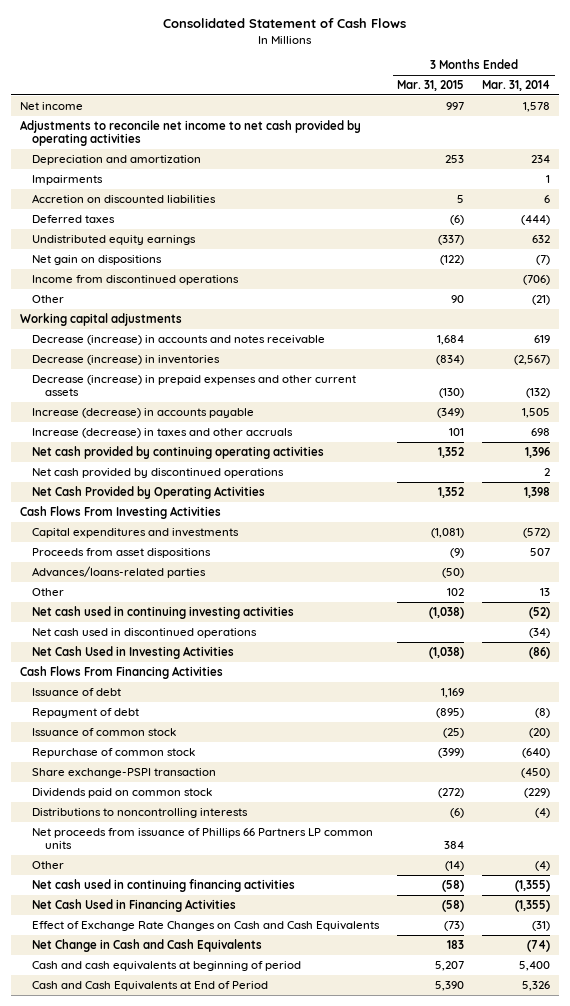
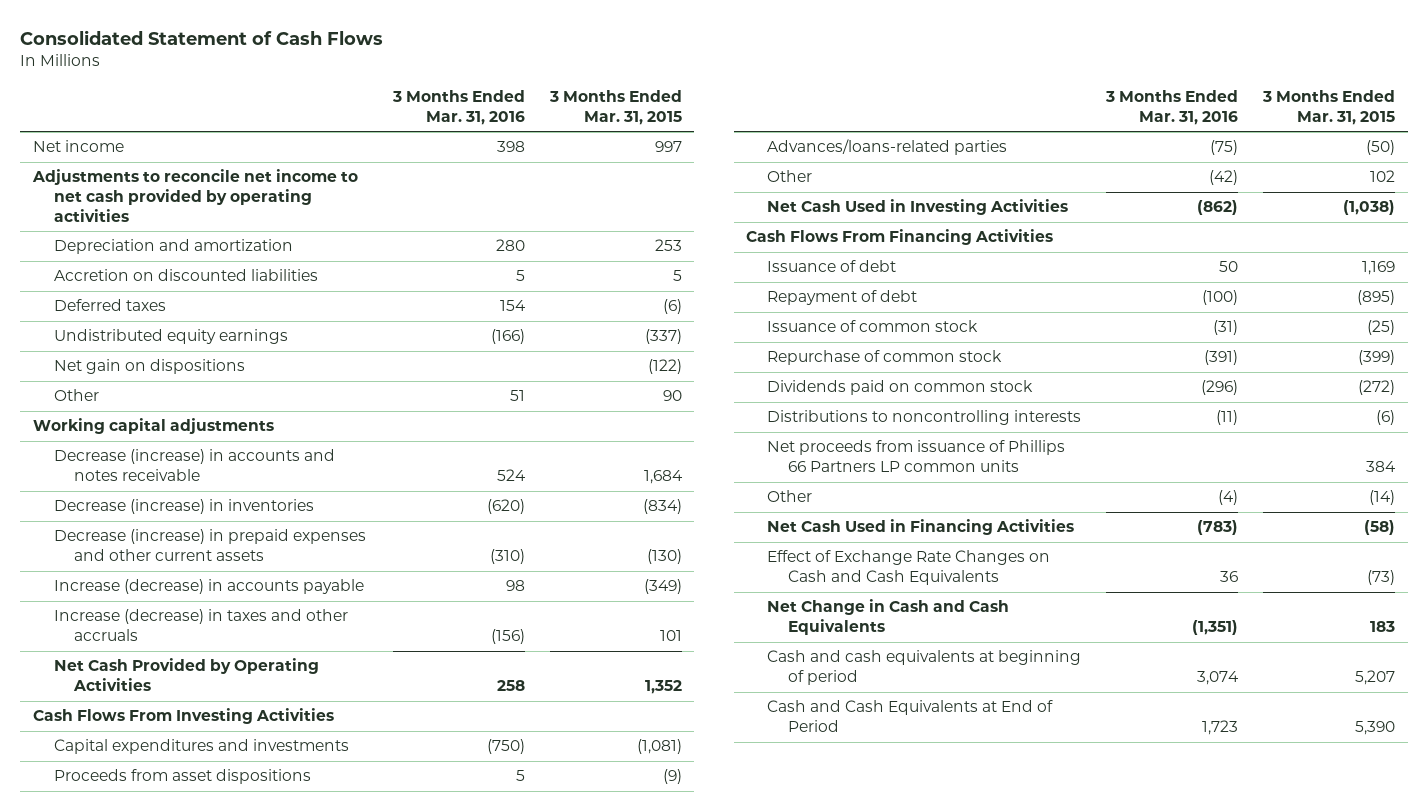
[482,80,551,92] Mar. 31, 2014 -> none
none -> [391,90,525,125] 3 Months Ended Mar. 31, 2016
[32,174,104,185] Impairments -> none
[32,274,240,285] Income from discontinued operations -> none
[32,445,325,459] Net cash provided by continuing operating activities -> none
[32,467,285,478] Net cash provided by discontinued operations -> none
[32,605,295,619] Net cash used in continuing investing activities -> none
[32,627,258,638] Net cash used in discontinued operations -> none
[32,767,217,778] Share exchange-PSPI transaction -> none
[32,878,296,892] Net cash used in continuing financing activities -> none

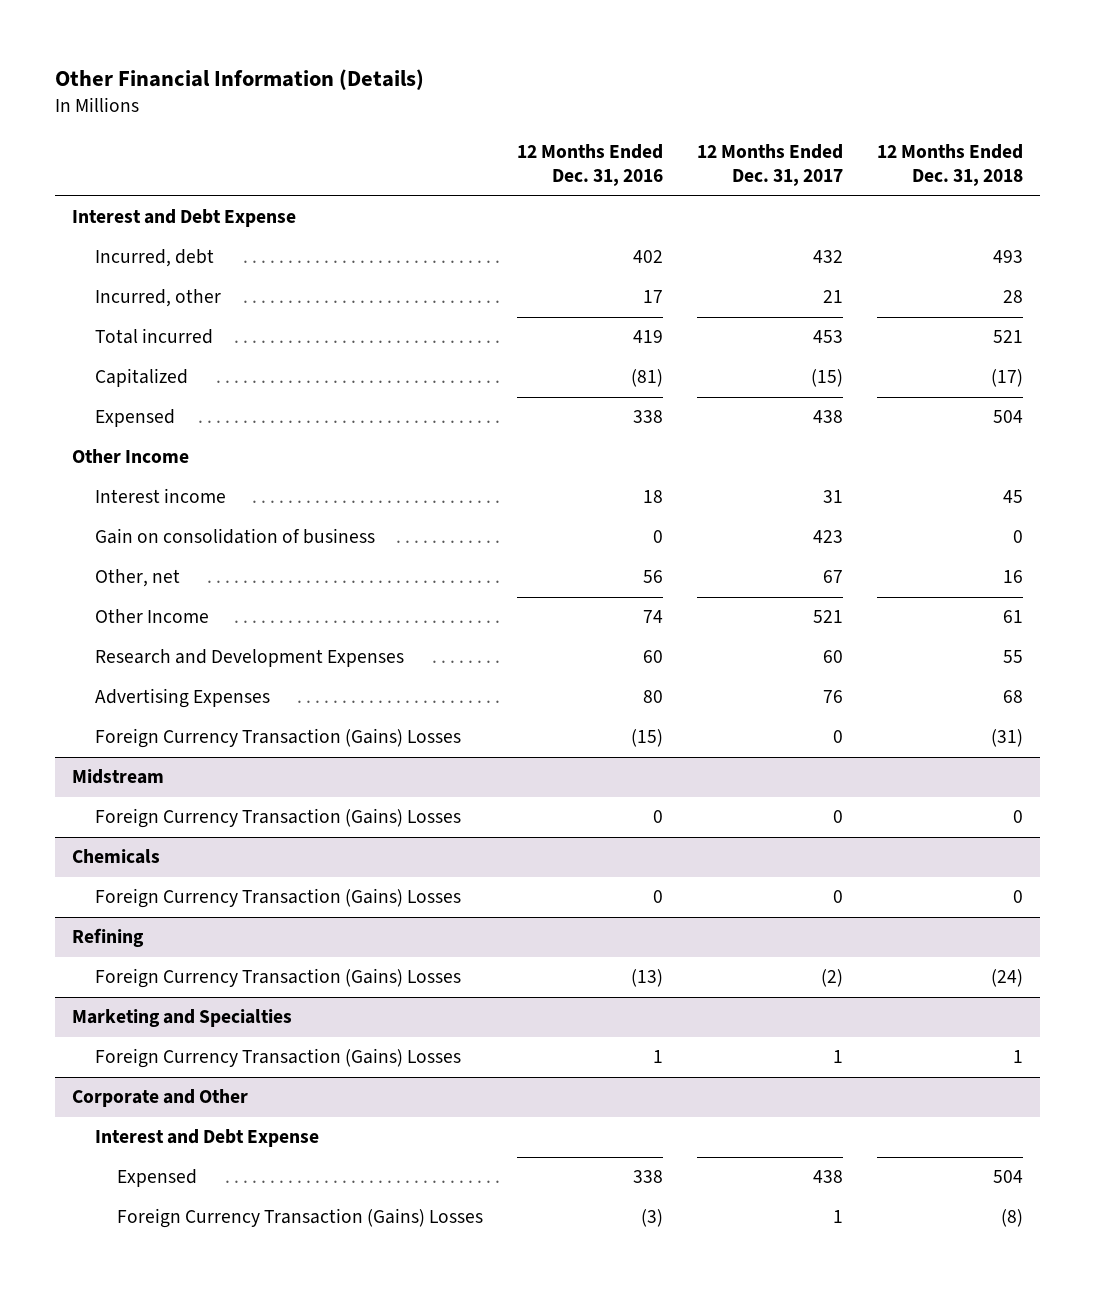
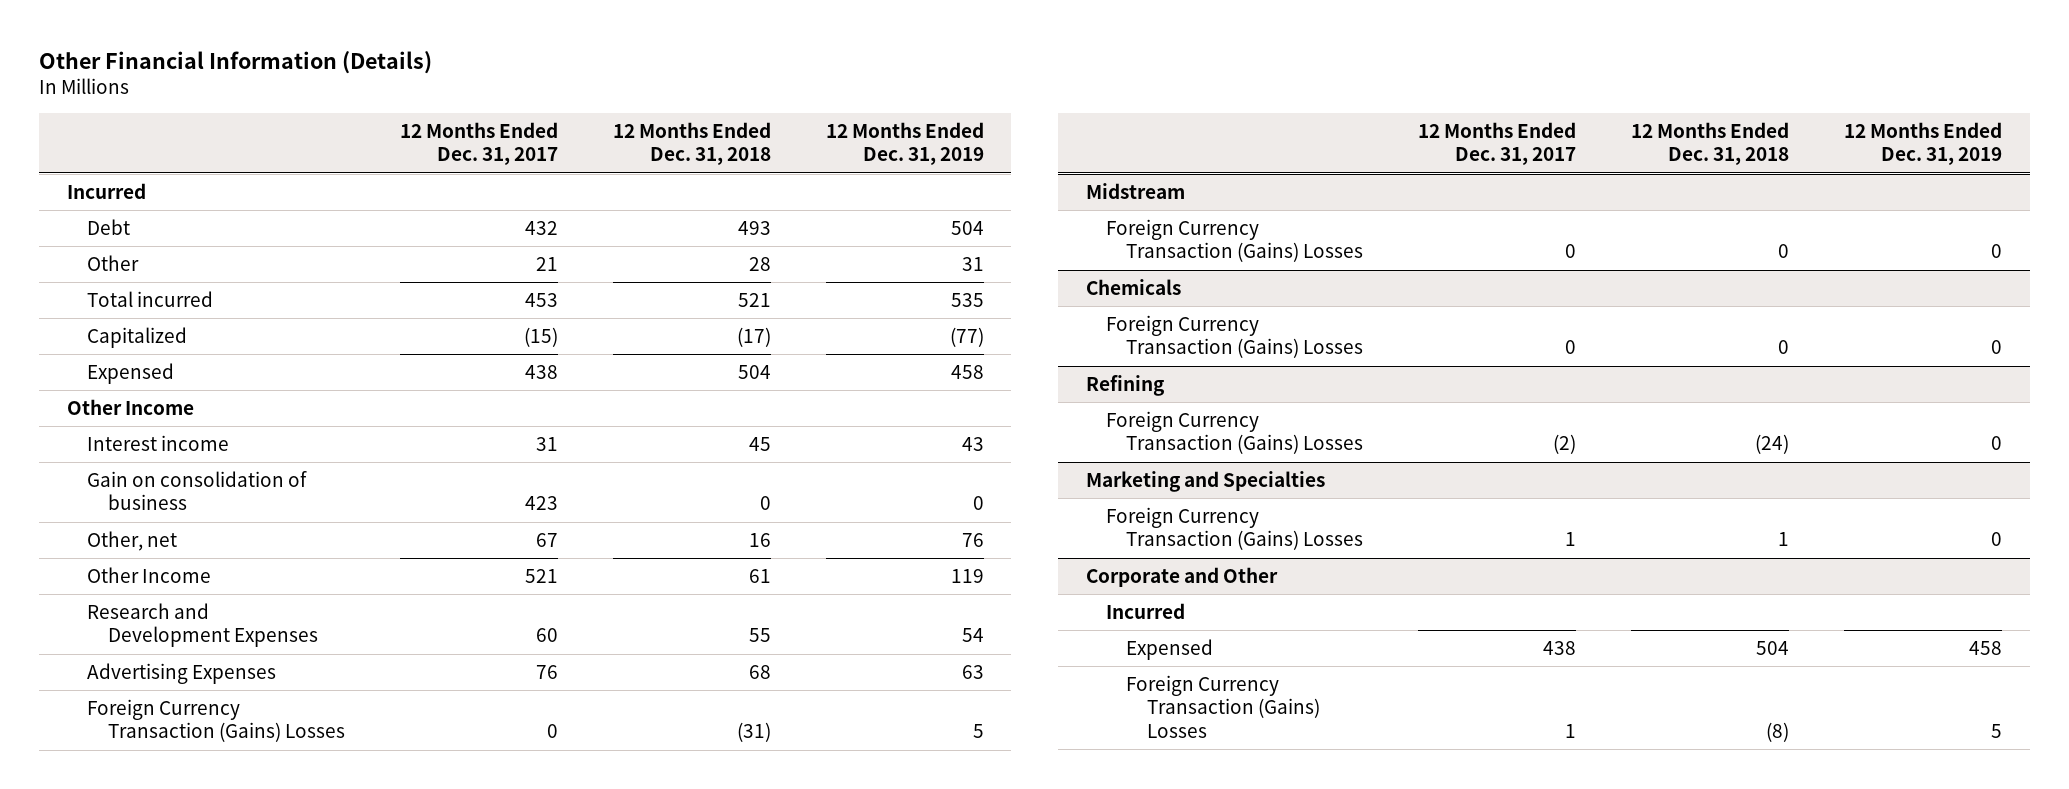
[517,144,664,187] 12 Months Ended Dec. 31, 2016 -> none
none -> [825,121,984,166] 12 Months Ended Dec. 31, 2019
[72,209,297,228] Interest and Debt Expense -> none
none -> [66,182,146,199] Incurred
[94,249,214,268] Incurred, debt -> [87,218,131,235] Debt
[94,289,221,308] Incurred, other -> [87,254,140,271] Other
[94,1129,319,1148] Interest and Debt Expense -> none
none -> [1106,602,1186,619] Incurred

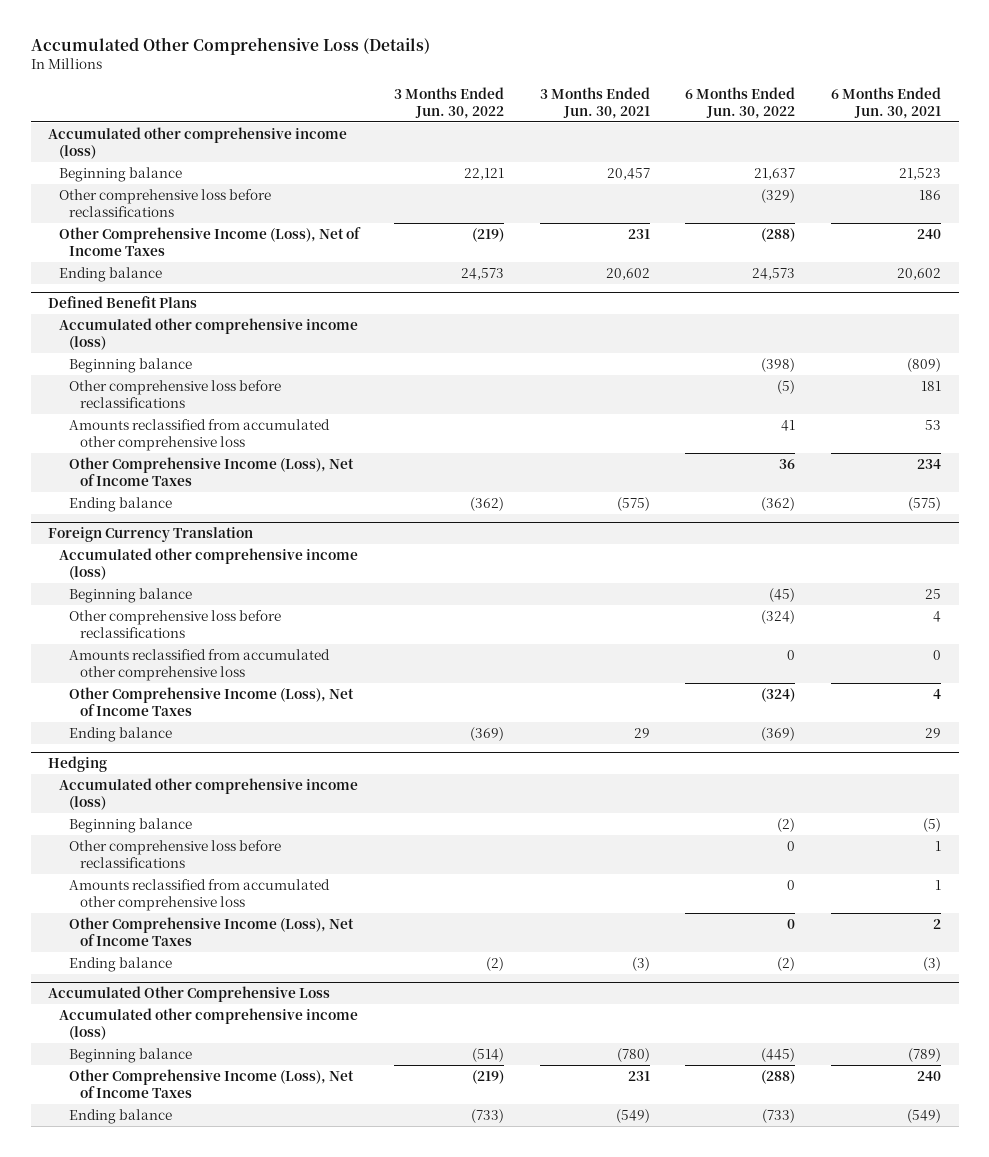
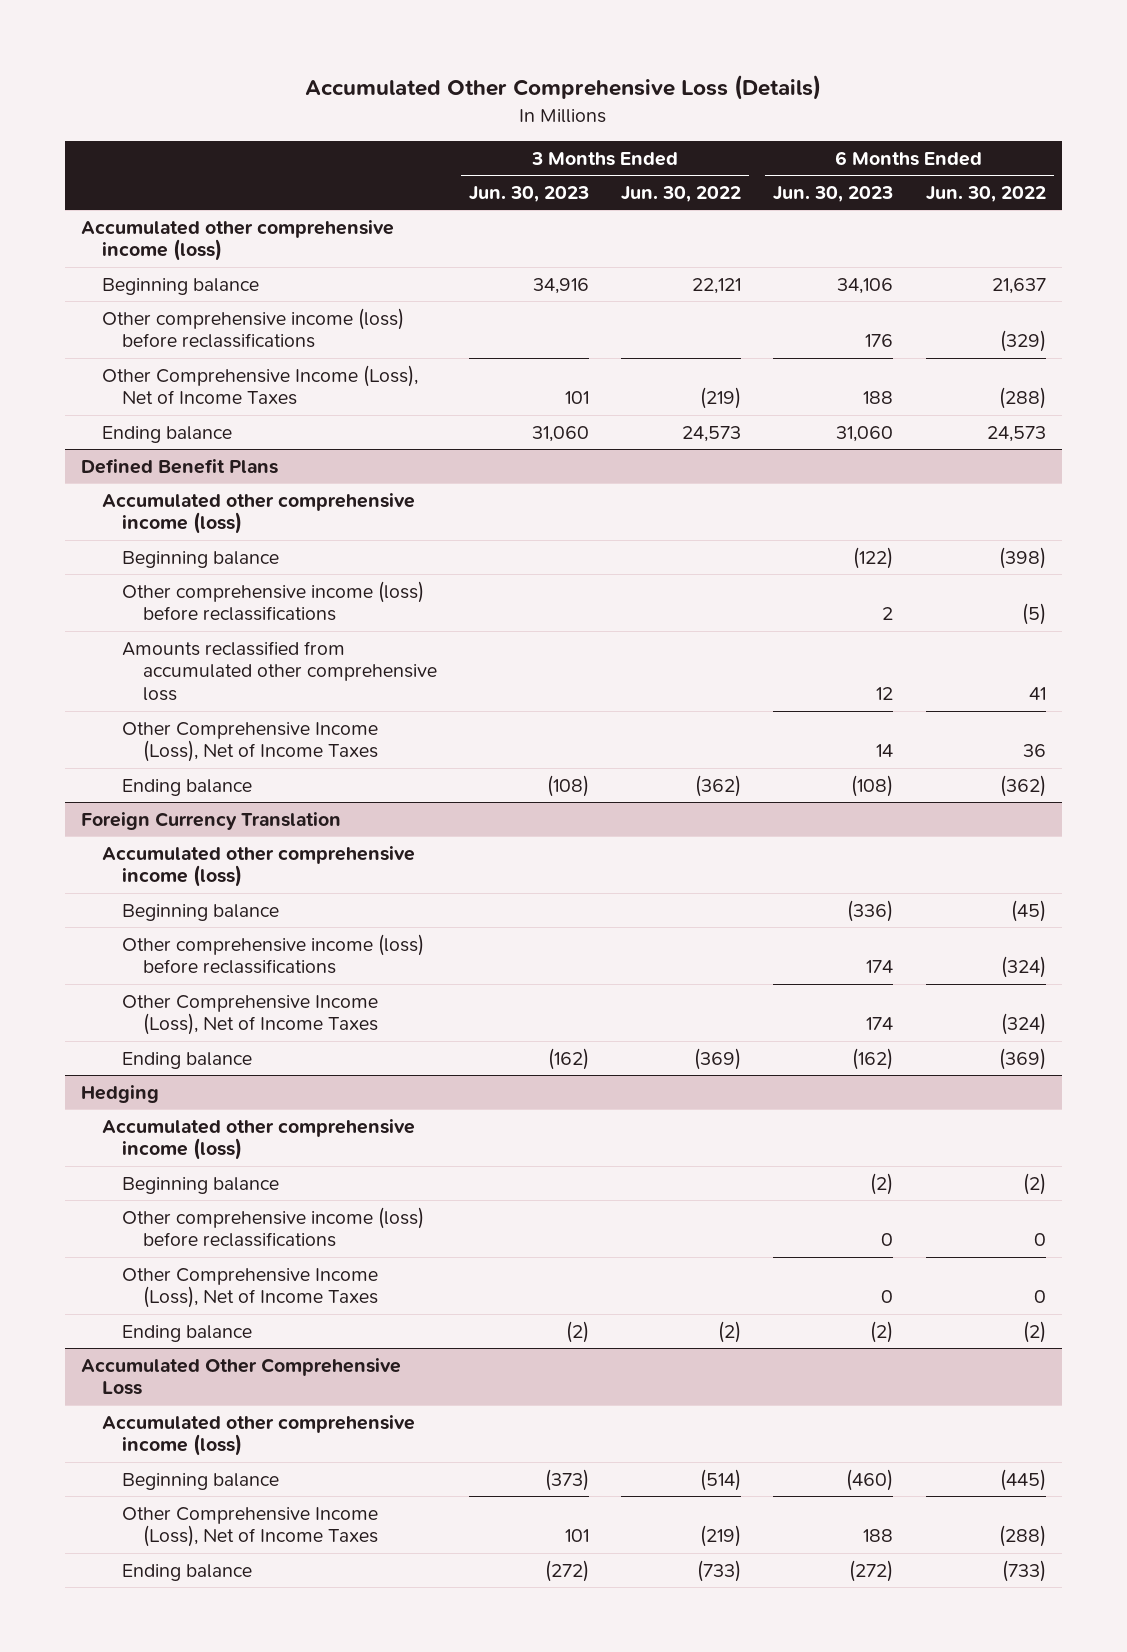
[539,86,650,119] 3 Months Ended Jun. 30, 2021 -> none
[830,86,941,119] 6 Months Ended Jun. 30, 2021 -> none
none -> [468,185,589,202] Jun. 30, 2023
none -> [773,185,894,202] Jun. 30, 2023
[58,188,271,217] Other comprehensive loss before reclassifications -> [101,307,404,349] Other comprehensive income (loss) before reclassifications
[69,379,282,408] Other comprehensive loss before reclassifications -> [122,580,425,622] Other comprehensive income (loss) before reclassifications
[69,648,331,681] Amounts reclassified from accumulated other comprehensive loss -> none
[69,609,282,638] Other comprehensive loss before reclassifications -> [122,933,425,975] Other comprehensive income (loss) before reclassifications
[69,878,331,911] Amounts reclassified from accumulated other comprehensive loss -> none
[69,839,282,868] Other comprehensive loss before reclassifications -> [122,1206,425,1248] Other comprehensive income (loss) before reclassifications

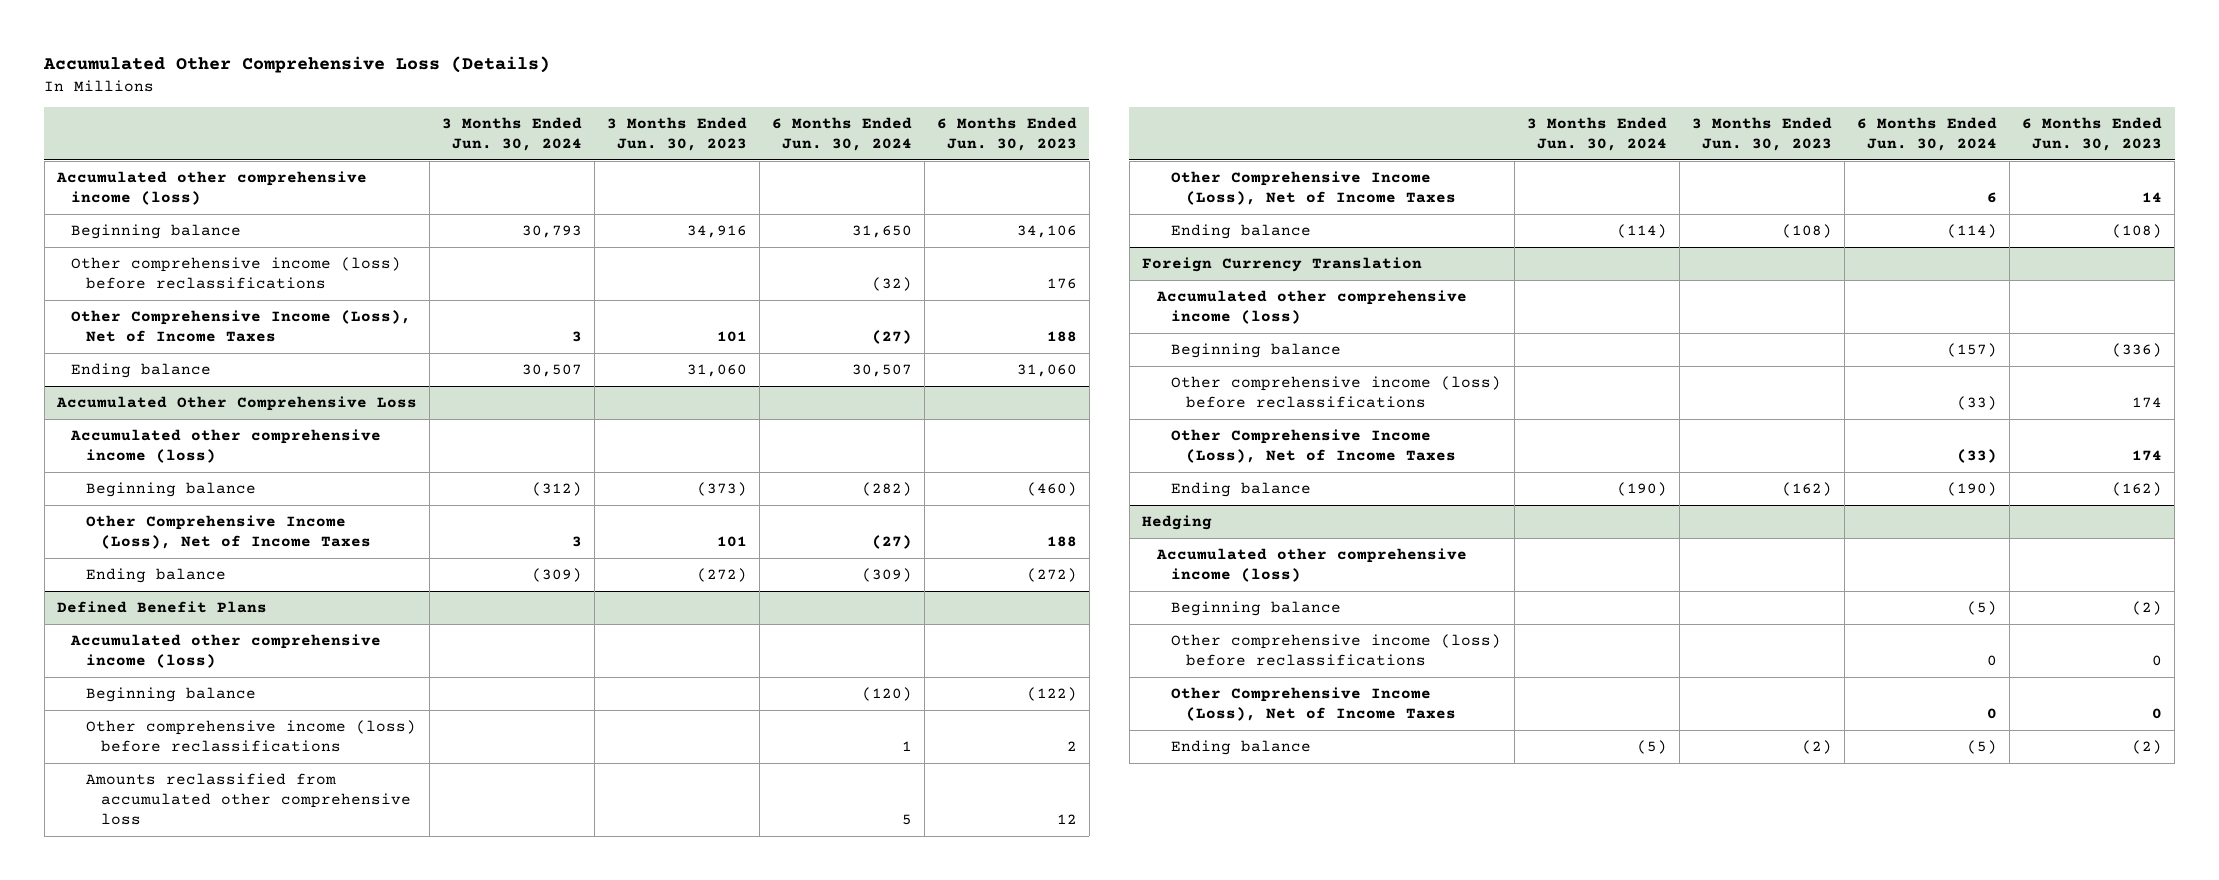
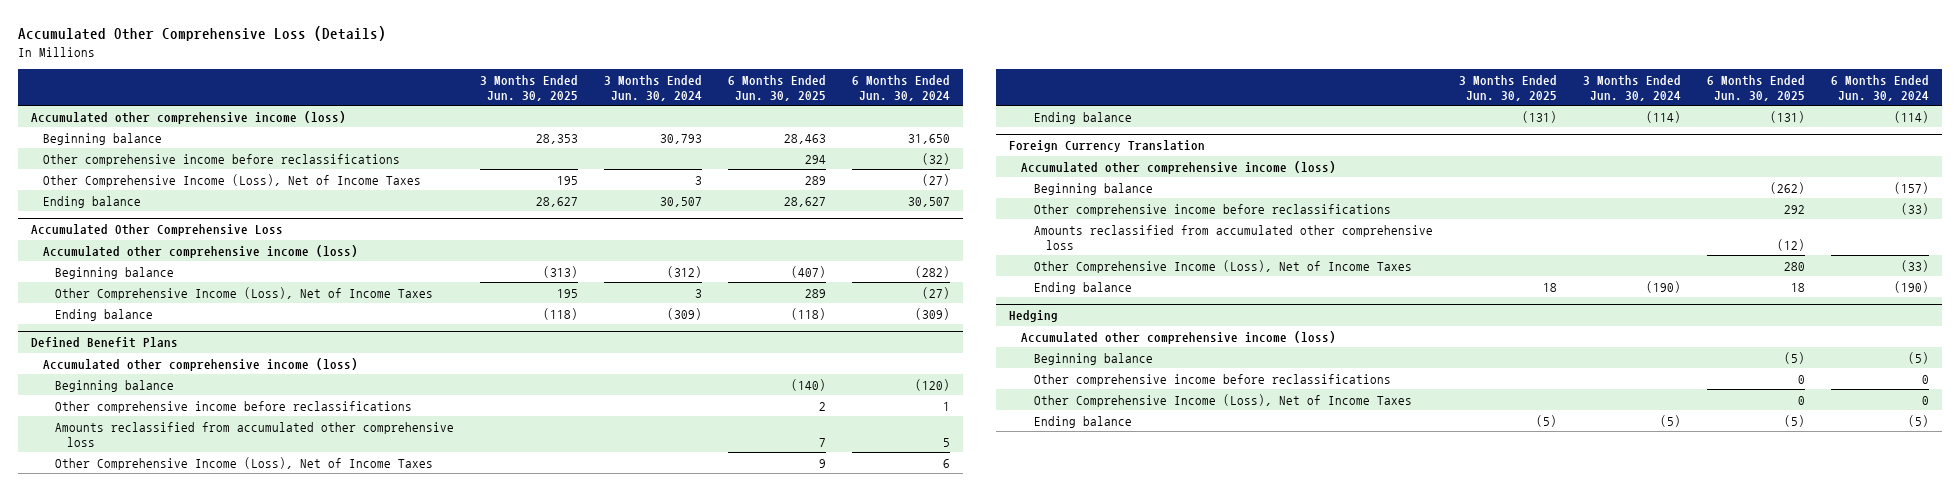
[606,116,747,151] 3 Months Ended Jun. 30, 2023 -> none
[936,116,1077,151] 6 Months Ended Jun. 30, 2023 -> none
none -> [480,74,579,102] 3 Months Ended Jun. 30, 2025
none -> [728,74,827,102] 6 Months Ended Jun. 30, 2025
[71,257,402,290] Other comprehensive income (loss) before reclassifications -> [42,153,400,166] Other comprehensive income before reclassifications
[85,720,416,753] Other comprehensive income (loss) before reclassifications -> [54,400,412,413] Other comprehensive income before reclassifications
[1171,376,1502,409] Other comprehensive income (loss) before reclassifications -> [1033,203,1391,216] Other comprehensive income before reclassifications
none -> [1033,224,1433,251] Amounts reclassified from accumulated other comprehensive loss
[1171,634,1502,667] Other comprehensive income (loss) before reclassifications -> [1033,373,1391,386] Other comprehensive income before reclassifications

